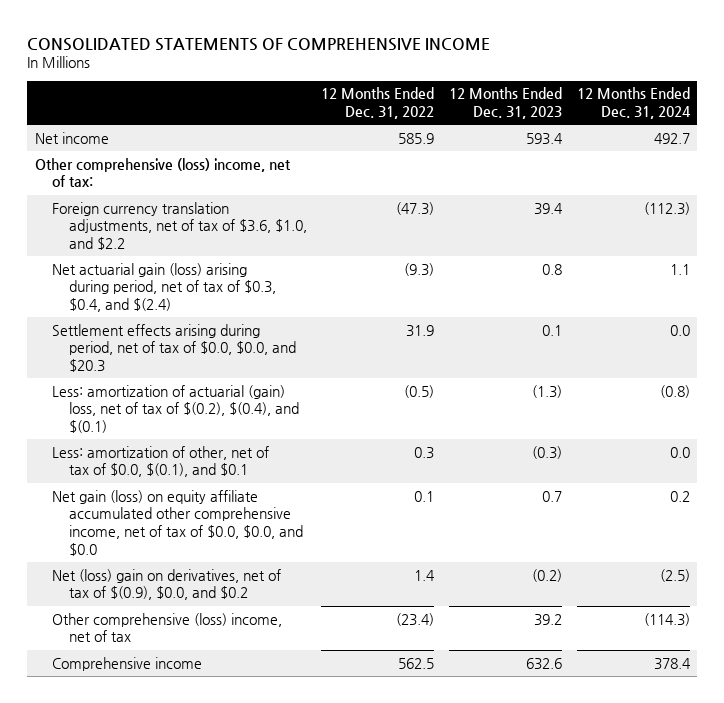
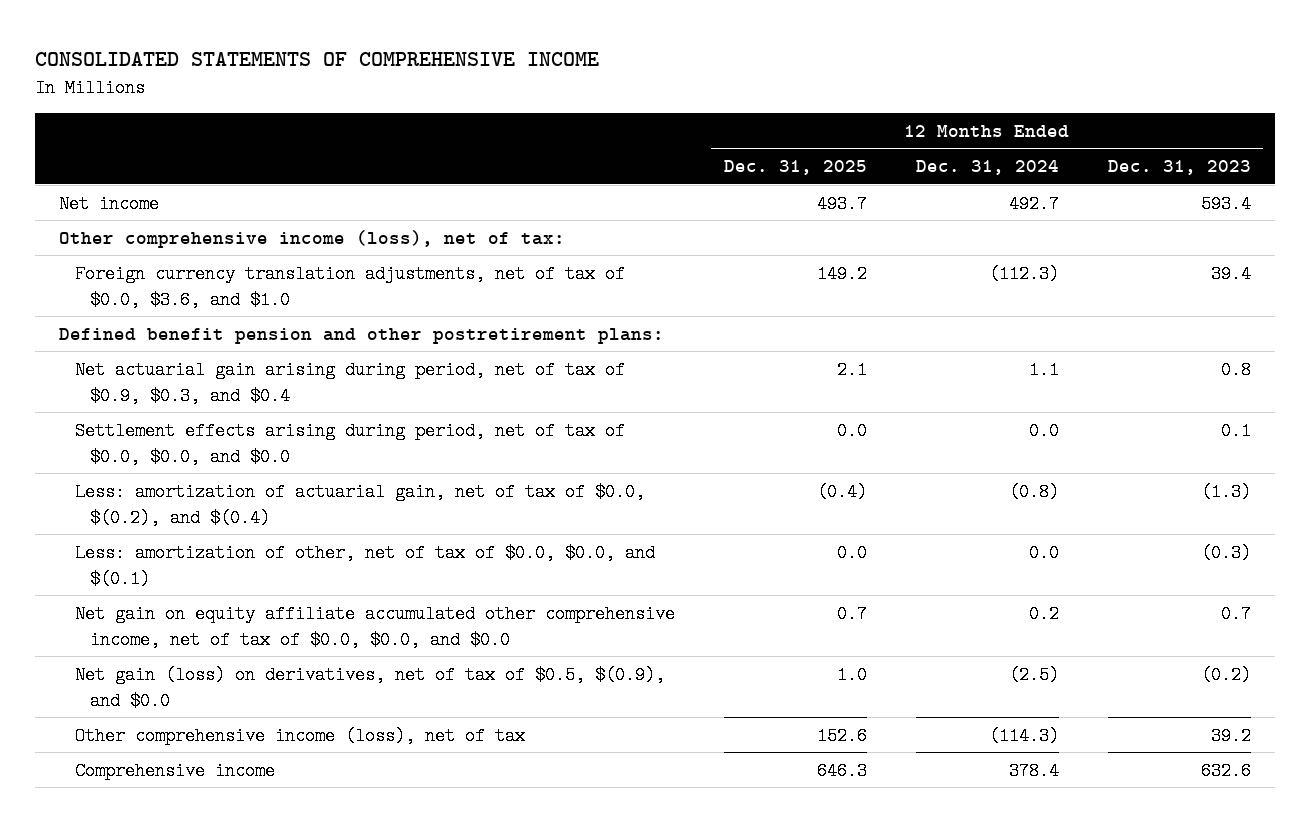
[321,87,435,119] 12 Months Ended Dec. 31, 2022 -> none
none -> [723,160,867,176] Dec. 31, 2025
[34,157,291,188] Other comprehensive (loss) income, net of tax: -> [59,229,566,248] Other comprehensive income (loss), net of tax:
[51,201,307,251] Foreign currency translation adjustments, net of tax of $3.6, $1.0, and $2.2 -> [74,264,625,309] Foreign currency translation adjustments, net of tax of $0.0, $3.6, and $1.0
none -> [59,327,665,344] Defined benefit pension and other postretirement plans:
[51,262,276,313] Net actuarial gain (loss) arising during period, net of tax of $0.3, $0.4, and $(2.4) -> [74,360,625,405] Net actuarial gain arising during period, net of tax of $0.9, $0.3, and $0.4
[51,323,296,373] Settlement effects arising during period, net of tax of $0.0, $0.0, and $20.3 -> [74,421,625,466] Settlement effects arising during period, net of tax of $0.0, $0.0, and $0.0
[51,384,299,434] Less: amortization of actuarial (gain) loss, net of tax of $(0.2), $(0.4), and $(0.1) -> [74,482,645,527] Less: amortization of actuarial gain, net of tax of $0.0, $(0.2), and $(0.4)
[51,445,269,478] Less: amortization of other, net of tax of $0.0, $(0.1), and $0.1 -> [74,543,655,588] Less: amortization of other, net of tax of $0.0, $0.0, and $(0.1)
[51,489,303,556] Net gain (loss) on equity affiliate accumulated other comprehensive income, net of tax of $0.0, $0.0, and $0.0 -> [74,604,675,649] Net gain on equity affiliate accumulated other comprehensive income, net of tax of $0.0, $0.0, and $0.0
[51,568,281,601] Net (loss) gain on derivatives, net of tax of $(0.9), $0.0, and $0.2 -> [74,665,665,710] Net gain (loss) on derivatives, net of tax of $0.5, $(0.9), and $0.0
[51,612,282,643] Other comprehensive (loss) income, net of tax -> [74,726,525,745] Other comprehensive income (loss), net of tax

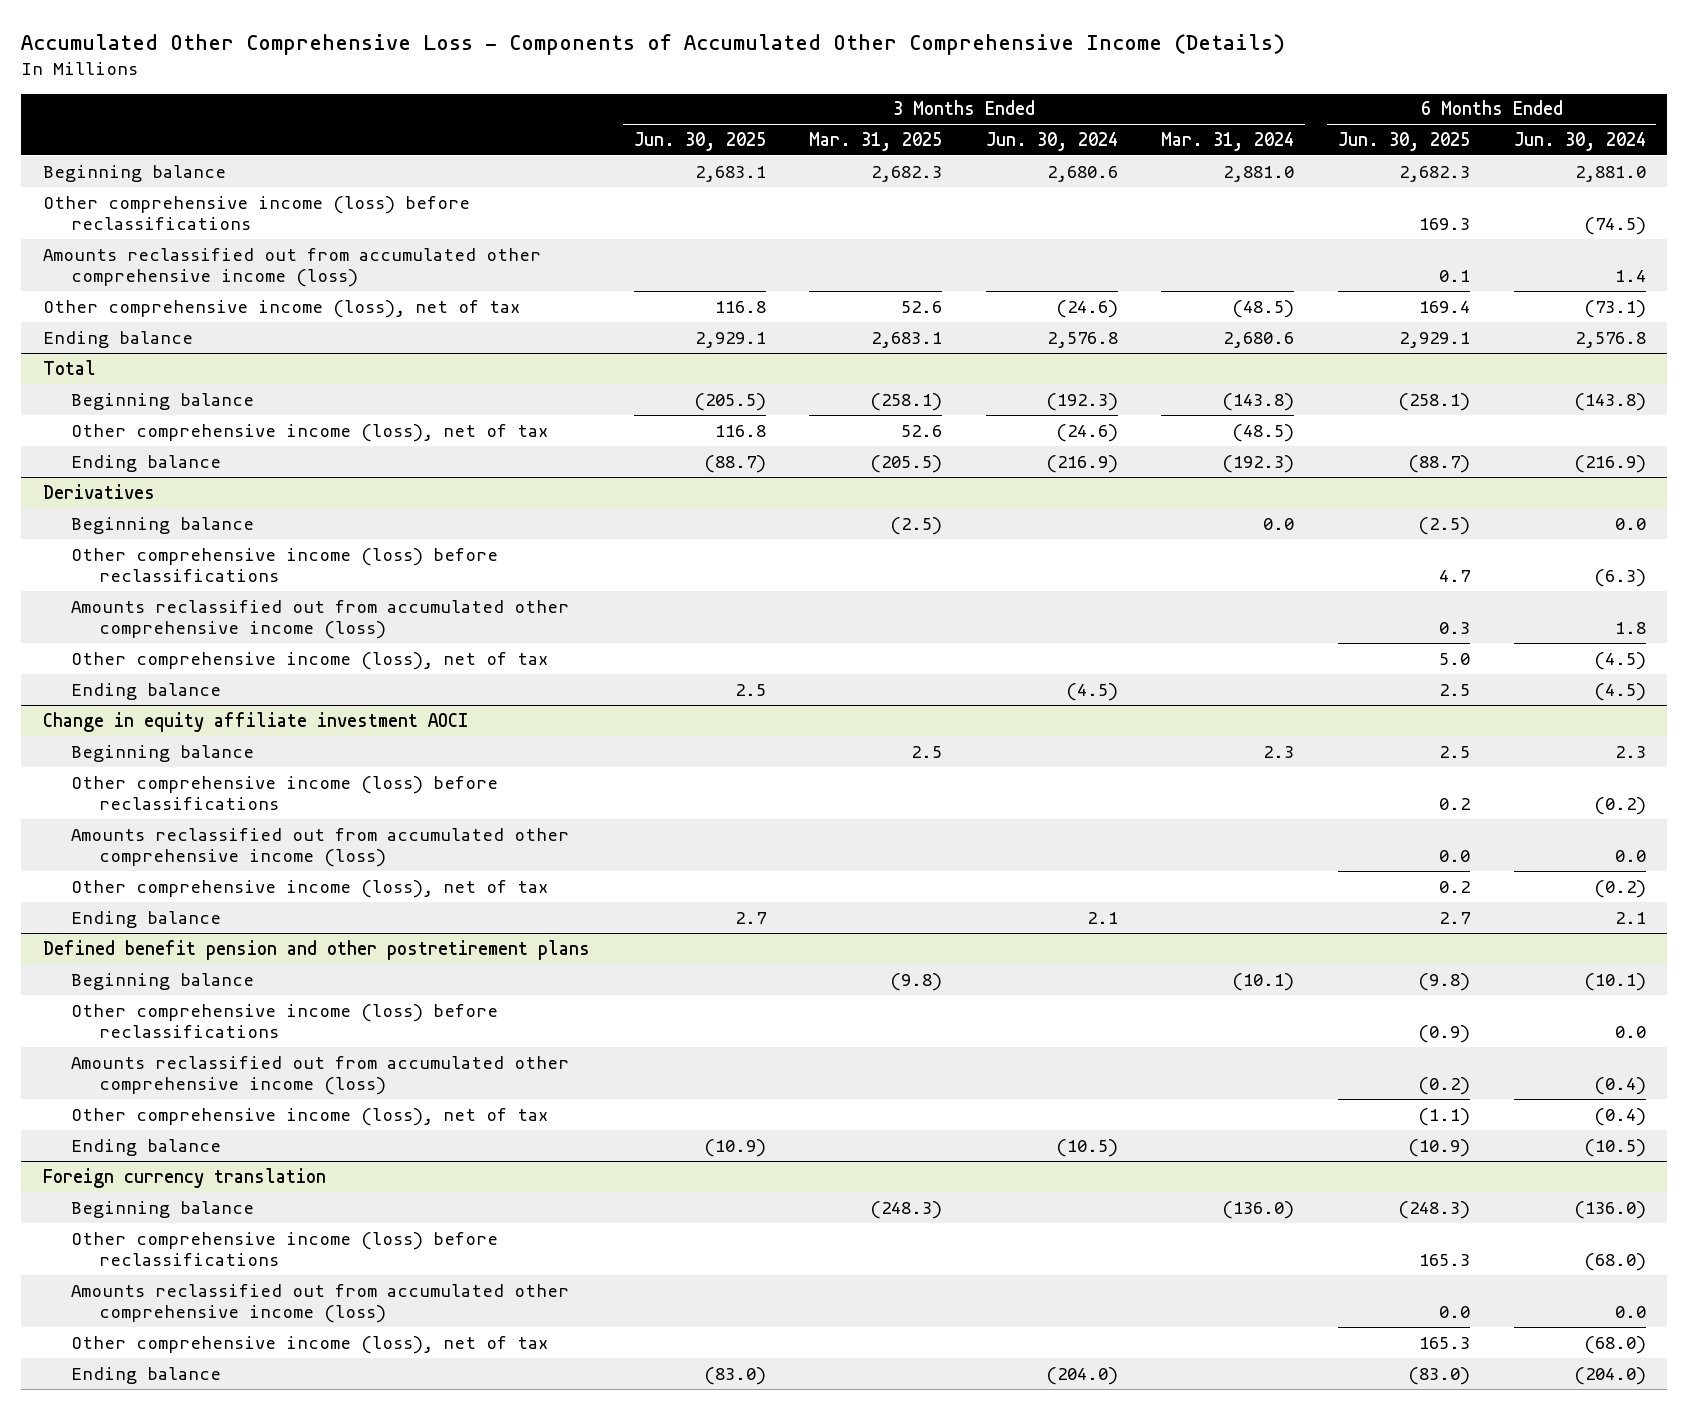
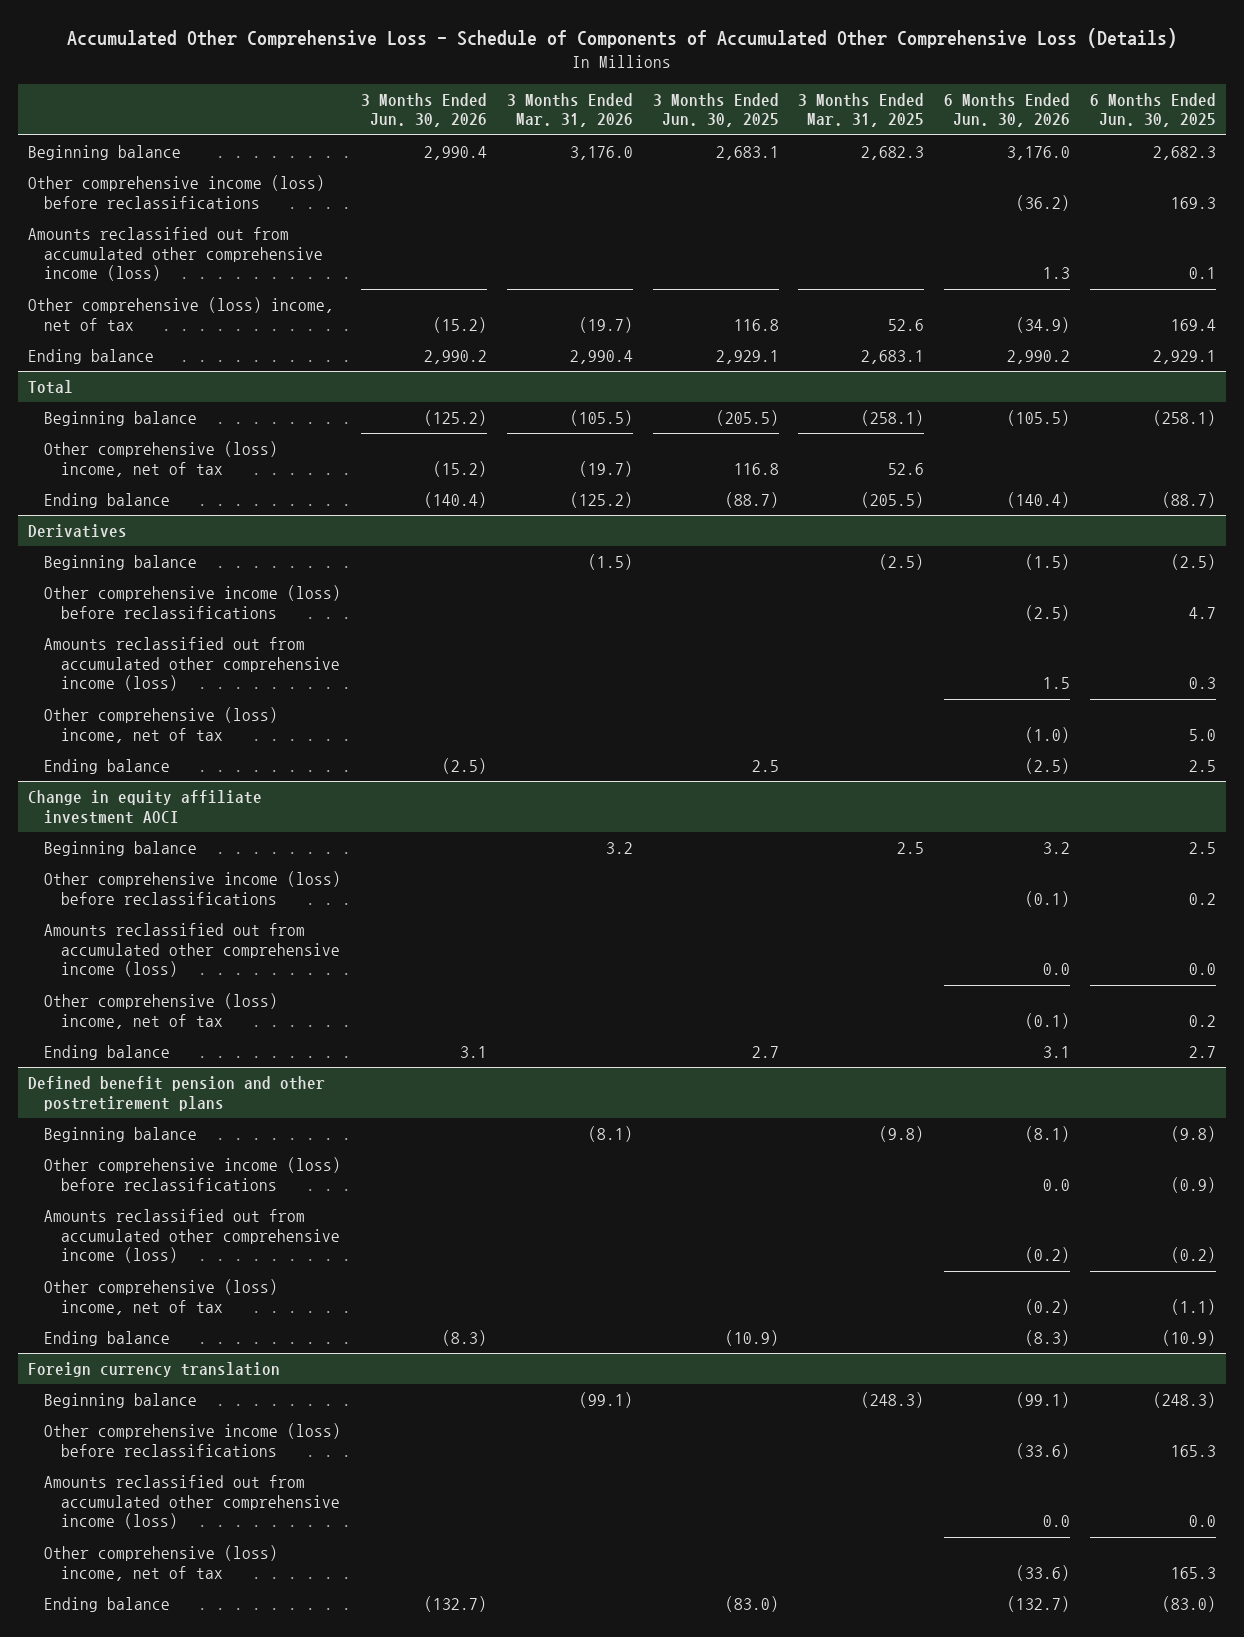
[21,34,1286,56] Accumulated Other Comprehensive Loss - Components of Accumulated Other Comprehensive Income (Details) -> [66,27,1177,48] Accumulated Other Comprehensive Loss - Schedule of Components of Accumulated Other Comprehensive Loss (Details)
[985,131,1118,151] Jun. 30, 2024 -> none
[1161,131,1295,151] Mar. 31, 2024 -> none
[1513,131,1646,151] Jun. 30, 2024 -> none
none -> [360,92,487,128] 3 Months Ended Jun. 30, 2026
none -> [506,92,633,128] 3 Months Ended Mar. 31, 2026
none -> [944,92,1071,128] 6 Months Ended Jun. 30, 2026
[43,299,521,318] Other comprehensive income (loss), net of tax -> [27,297,334,331] Other comprehensive (loss) income, net of tax
[71,423,549,442] Other comprehensive income (loss), net of tax -> [44,441,279,477] Other comprehensive (loss) income, net of tax
[71,651,549,670] Other comprehensive income (loss), net of tax -> [44,707,279,743] Other comprehensive (loss) income, net of tax
[71,879,549,898] Other comprehensive income (loss), net of tax -> [44,993,279,1029] Other comprehensive (loss) income, net of tax
[71,1107,549,1126] Other comprehensive income (loss), net of tax -> [44,1279,279,1315] Other comprehensive (loss) income, net of tax
[71,1335,549,1354] Other comprehensive income (loss), net of tax -> [44,1545,279,1581] Other comprehensive (loss) income, net of tax

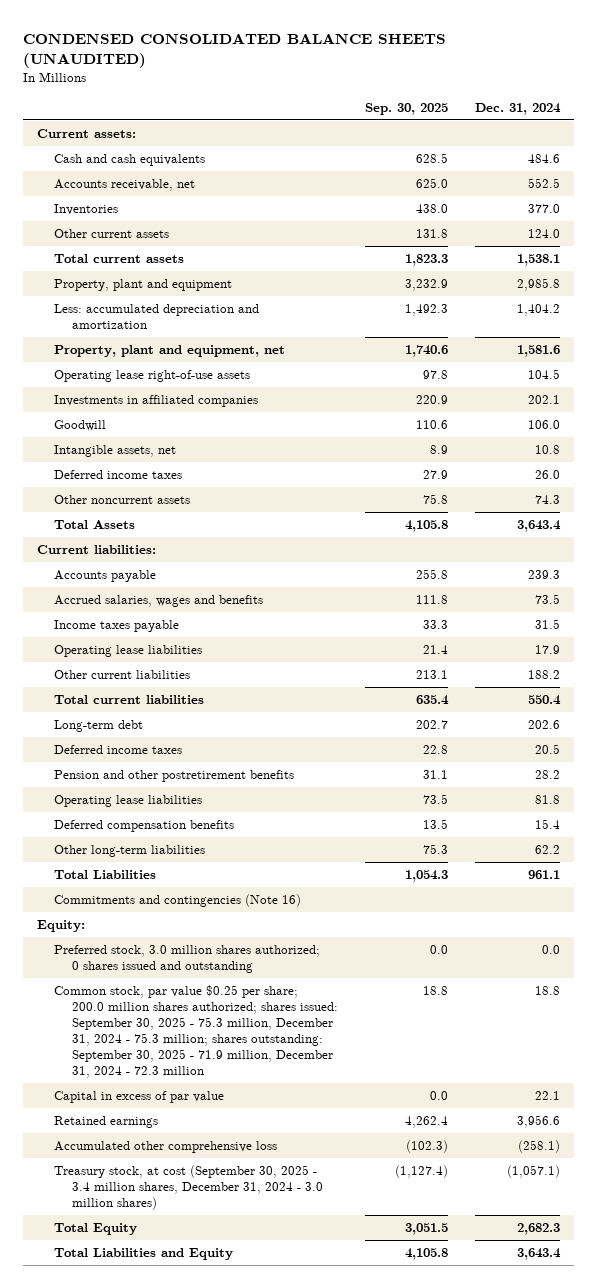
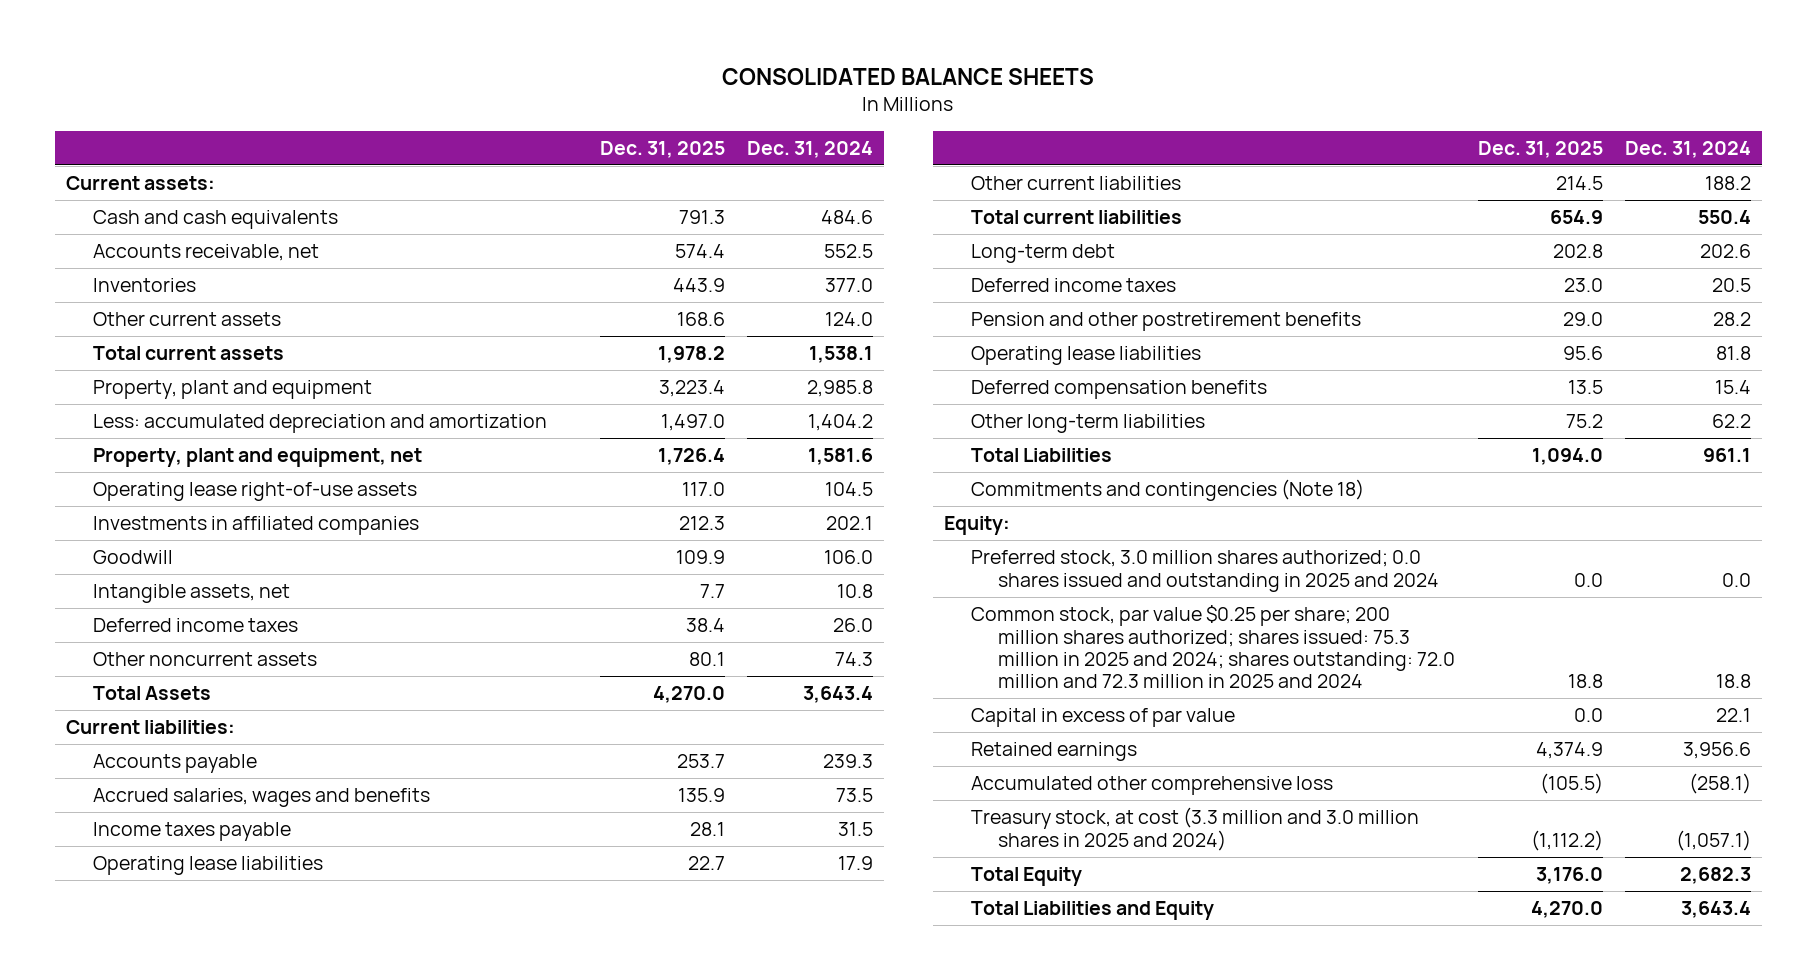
[23,32,447,68] CONDENSED CONSOLIDATED BALANCE SHEETS (UNAUDITED) -> [722,68,1095,86] CONSOLIDATED BALANCE SHEETS
[365,102,449,115] Sep. 30, 2025 -> none
none -> [599,140,725,158] Dec. 31, 2025
[54,894,302,908] Commitments and contingencies (Note 16) -> [971,479,1365,502] Commitments and contingencies (Note 18)
[54,945,321,973] Preferred stock, 3.0 million shares authorized; 0 shares issued and outstanding -> [971,550,1440,592] Preferred stock, 3.0 million shares authorized; 0.0 shares issued and outstanding in 2025 and 2024
[54,985,339,1078] Common stock, par value $0.25 per share; 200.0 million shares authorized; shares issued: September 30, 2025 - 75.3 million, December 31, 2024 - 75.3 million; shares outstanding: September 30, 2025 - 71.9 million, December 31, 2024 - 72.3 million -> [971,605,1456,689] Common stock, par value $0.25 per share; 200 million shares authorized; shares issued: 75.3 million in 2025 and 2024; shares outstanding: 72.0 million and 72.3 million in 2025 and 2024
[54,1165,324,1210] Treasury stock, at cost (September 30, 2025 - 3.4 million shares, December 31, 2024 - 3.0 million shares) -> [971,807,1420,851] Treasury stock, at cost (3.3 million and 3.0 million shares in 2025 and 2024)

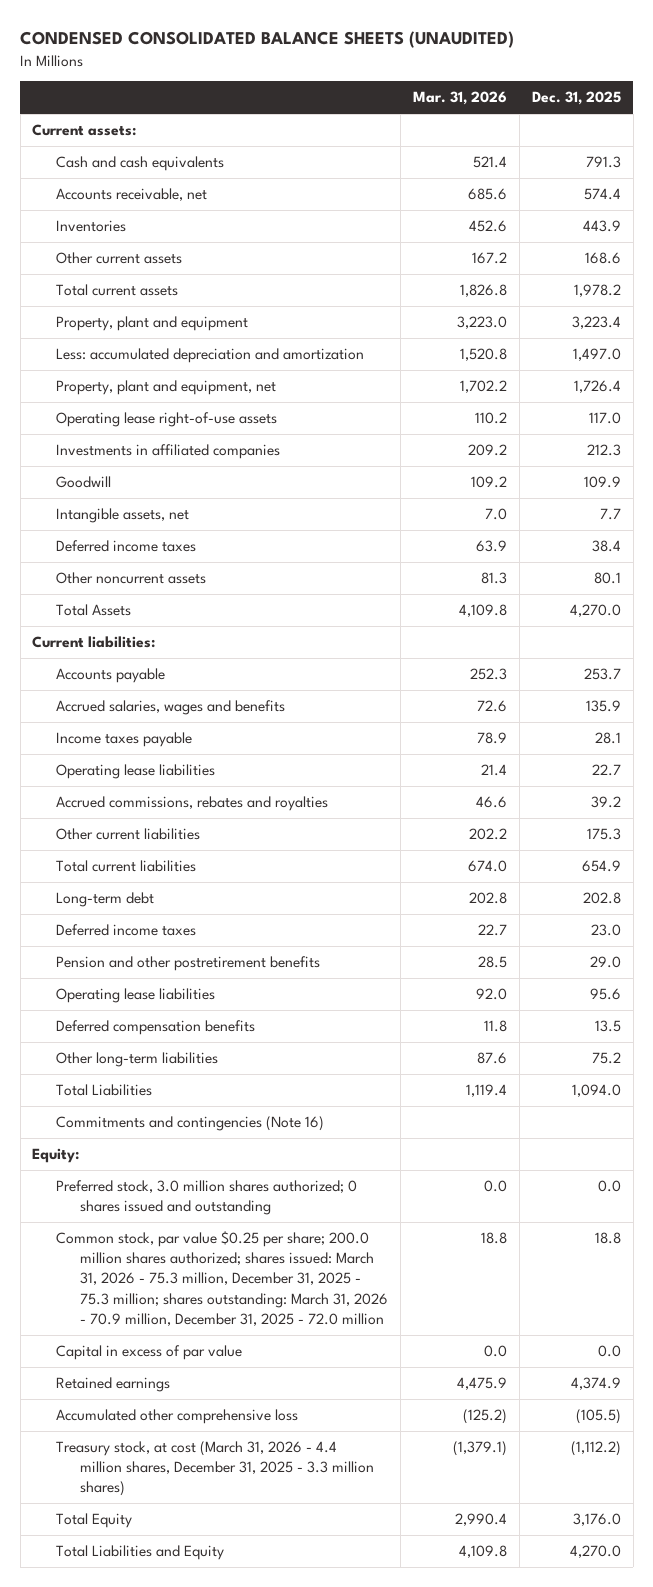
[722,68,1095,86] CONSOLIDATED BALANCE SHEETS -> [20,31,515,49] CONDENSED CONSOLIDATED BALANCE SHEETS (UNAUDITED)
[746,140,873,158] Dec. 31, 2024 -> none
none -> [413,91,508,106] Mar. 31, 2026
none -> [56,796,329,812] Accrued commissions, rebates and royalties
[1555,176,1603,191] 214.5 -> [586,828,621,841] 175.3
[971,479,1365,502] Commitments and contingencies (Note 18) -> [56,1116,325,1132] Commitments and contingencies (Note 16)
[971,550,1440,592] Preferred stock, 3.0 million shares authorized; 0.0 shares issued and outstanding in 2025 and 2024 -> [56,1180,358,1216] Preferred stock, 3.0 million shares authorized; 0 shares issued and outstanding
[971,605,1456,689] Common stock, par value $0.25 per share; 200 million shares authorized; shares issued: 75.3 million in 2025 and 2024; shares outstanding: 72.0 million and 72.3 million in 2025 and 2024 -> [56,1231,389,1326] Common stock, par value $0.25 per share; 200.0 million shares authorized; shares issued: March 31, 2026 - 75.3 million, December 31, 2025 - 75.3 million; shares outstanding: March 31, 2026 - 70.9 million, December 31, 2025 - 72.0 million
[971,807,1420,851] Treasury stock, at cost (3.3 million and 3.0 million shares in 2025 and 2024) -> [56,1441,375,1497] Treasury stock, at cost (March 31, 2026 - 4.4 million shares, December 31, 2025 - 3.3 million shares)

